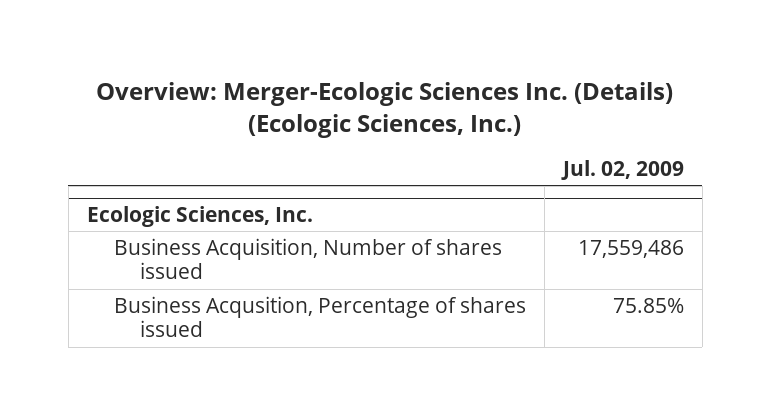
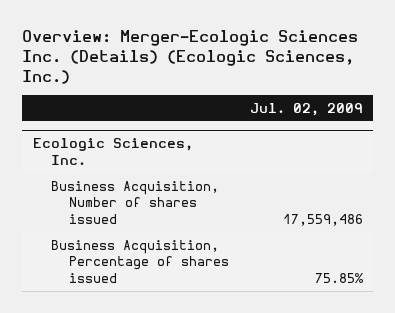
[113,295,526,338] Business Acqusition, Percentage of shares issued -> [51,239,230,283] Business Acquisition, Percentage of shares issued

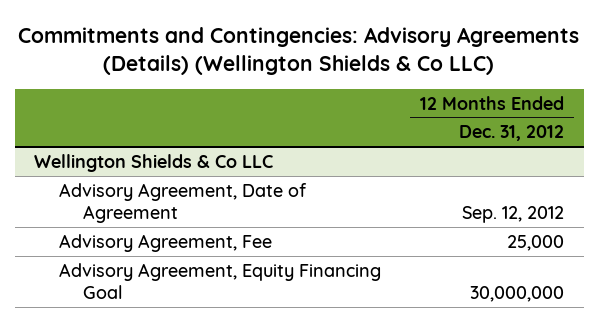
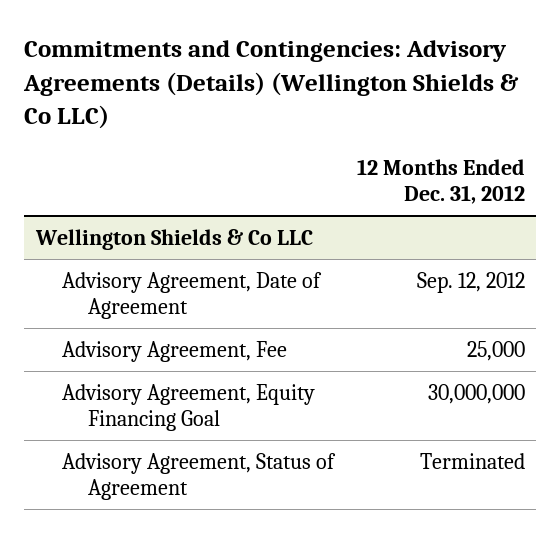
none -> [61,452,336,501] Advisory Agreement, Status of Agreement

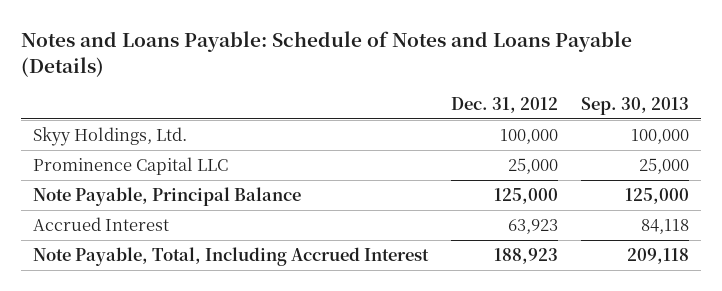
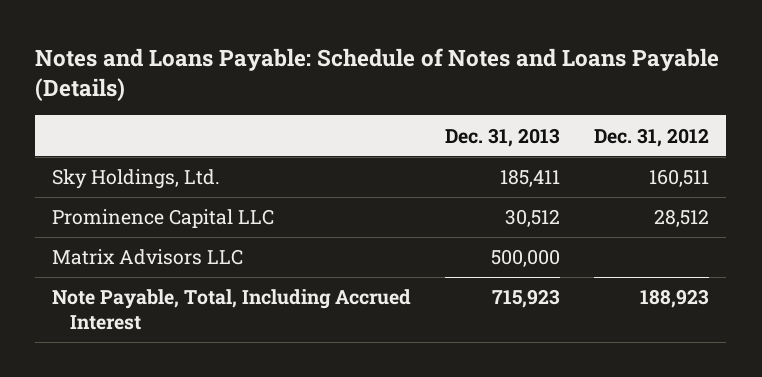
[581,97,690,116] Sep. 30, 2013 -> none
none -> [445,127,561,147] Dec. 31, 2013
[32,186,301,206] Note Payable, Principal Balance -> none
[32,216,169,231] Accrued Interest -> none
[32,126,187,146] Skyy Holdings, Ltd. -> [52,169,221,190] Sky Holdings, Ltd.
[499,128,558,144] 100,000 -> [649,169,710,188] 160,511
[507,157,558,174] 25,000 -> [654,209,710,228] 28,512
none -> [52,249,244,266] Matrix Advisors LLC

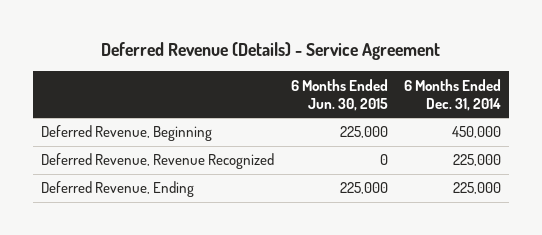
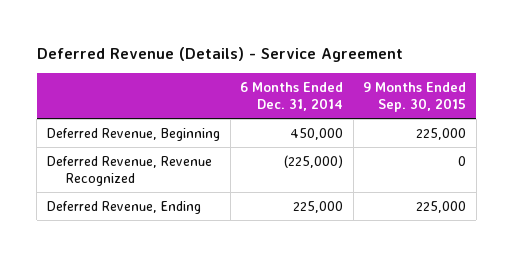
[290,78,388,111] 6 Months Ended Jun. 30, 2015 -> none
none -> [363,81,467,112] 9 Months Ended Sep. 30, 2015
[452,154,501,167] 225,000 -> [284,154,344,168] (225,000)

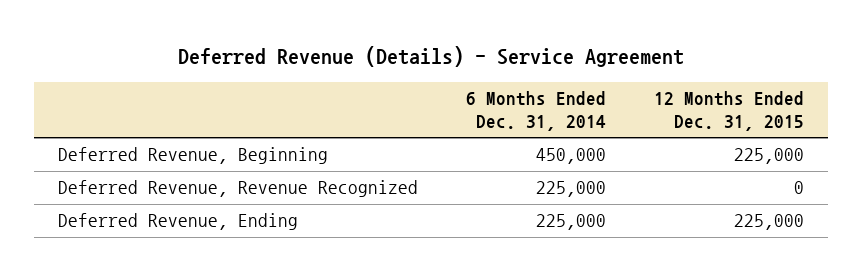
[363,81,467,112] 9 Months Ended Sep. 30, 2015 -> none
none -> [654,91,805,131] 12 Months Ended Dec. 31, 2015
[284,154,344,168] (225,000) -> [536,181,607,198] 225,000

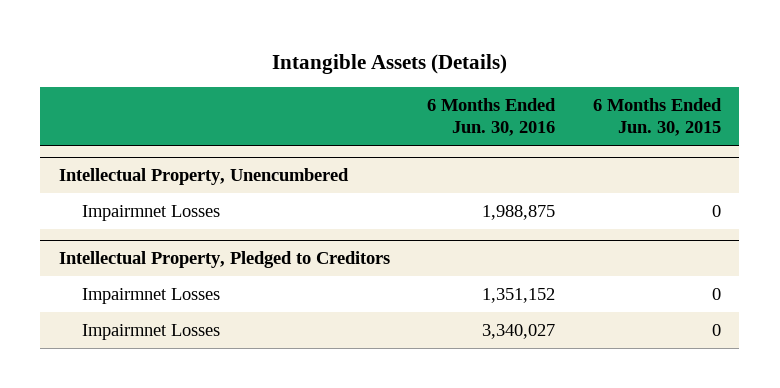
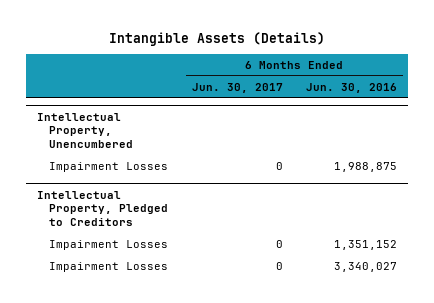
[592,98,722,137] 6 Months Ended Jun. 30, 2015 -> none
none -> [191,82,283,93] Jun. 30, 2017
[81,204,220,221] Impairmnet Losses -> [49,162,169,173] Impairment Losses
[81,287,220,304] Impairmnet Losses -> [49,240,169,251] Impairment Losses
[81,323,220,340] Impairmnet Losses -> [49,262,169,273] Impairment Losses

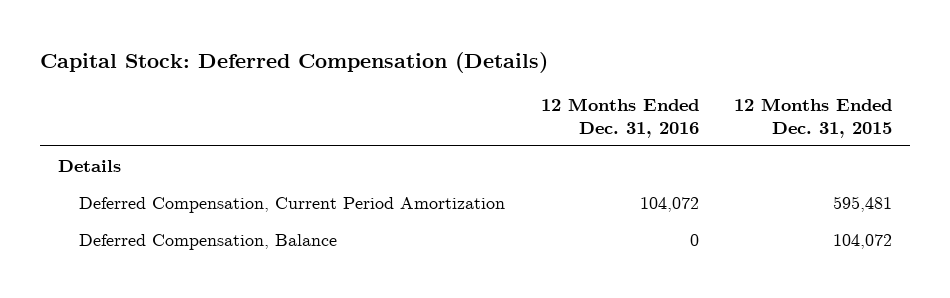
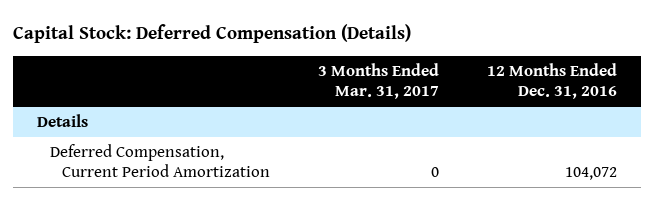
[733,97,892,138] 12 Months Ended Dec. 31, 2015 -> none
none -> [317,63,439,100] 3 Months Ended Mar. 31, 2017
[79,233,338,250] Deferred Compensation, Balance -> none

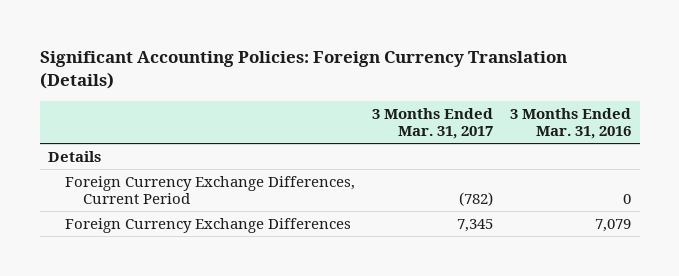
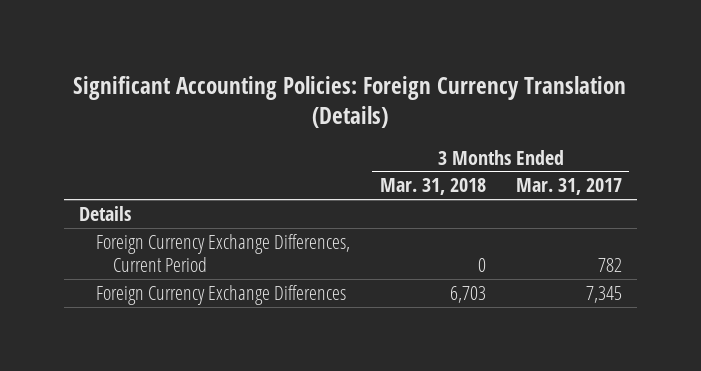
[510,107,632,140] 3 Months Ended Mar. 31, 2016 -> none
none -> [379,178,486,196] Mar. 31, 2018
[459,192,494,207] (782) -> [597,257,622,272] 782

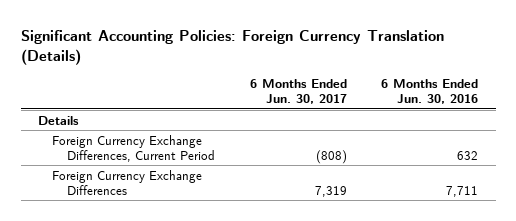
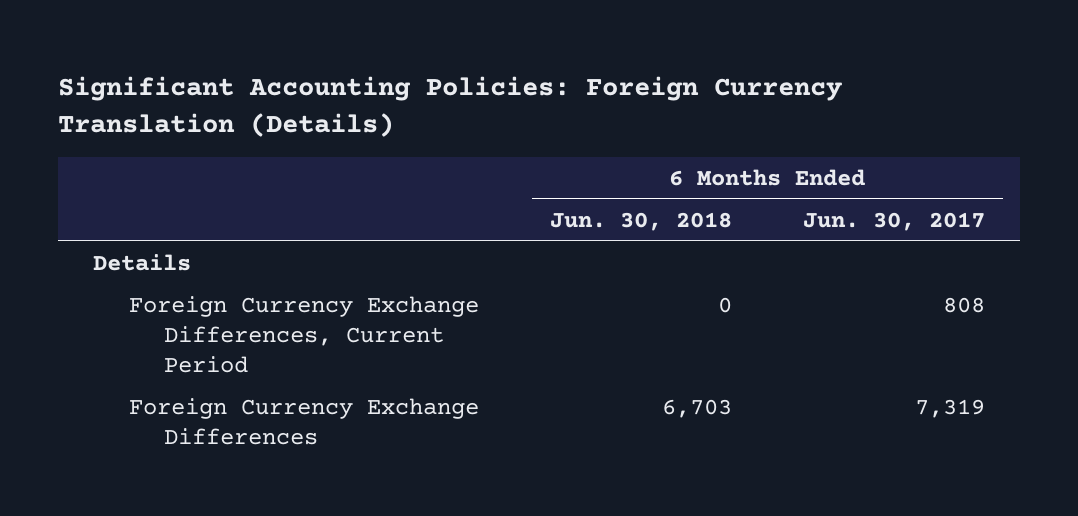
[381,79,479,105] 6 Months Ended Jun. 30, 2016 -> none
none -> [549,211,732,231] Jun. 30, 2018
[315,149,347,164] (808) -> [942,297,985,314] 808

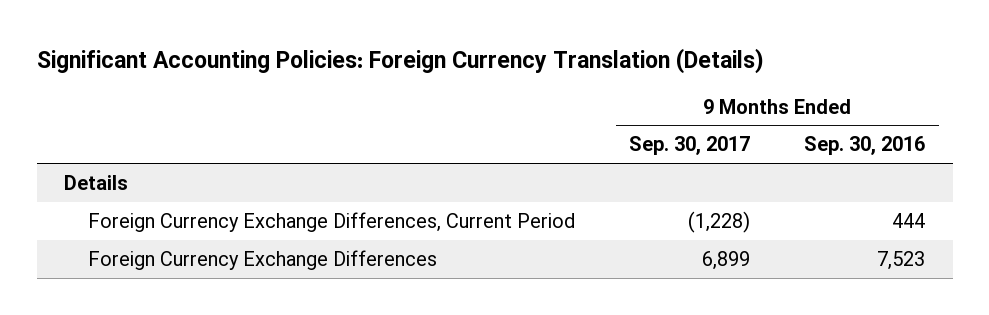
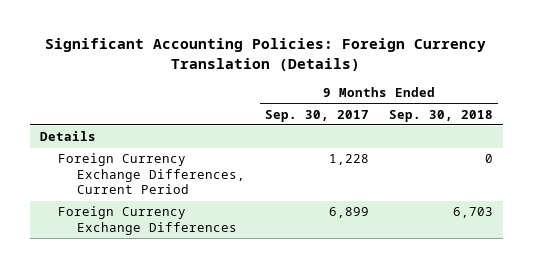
[804,136,926,156] Sep. 30, 2016 -> none
none -> [388,109,493,122] Sep. 30, 2018
[688,210,751,233] (1,228) -> [328,154,369,166] 1,228

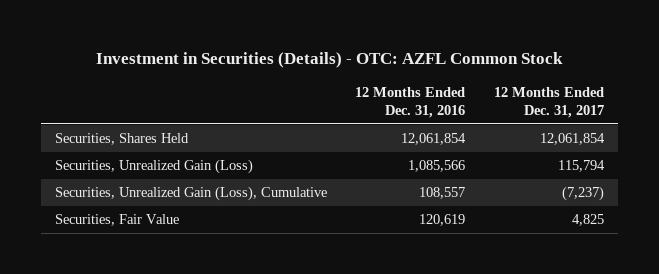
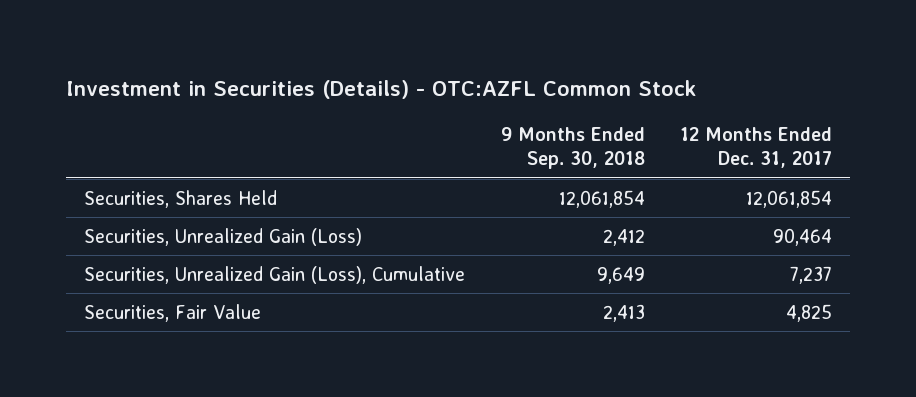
[96,51,564,68] Investment in Securities (Details) - OTC: AZFL Common Stock -> [66,80,697,100] Investment in Securities (Details) - OTC:AZFL Common Stock
[355,86,466,119] 12 Months Ended Dec. 31, 2016 -> none
none -> [500,127,645,170] 9 Months Ended Sep. 30, 2018
[557,160,605,173] 115,794 -> [773,227,833,246] 90,464
[561,186,604,202] (7,237) -> [790,265,833,284] 7,237

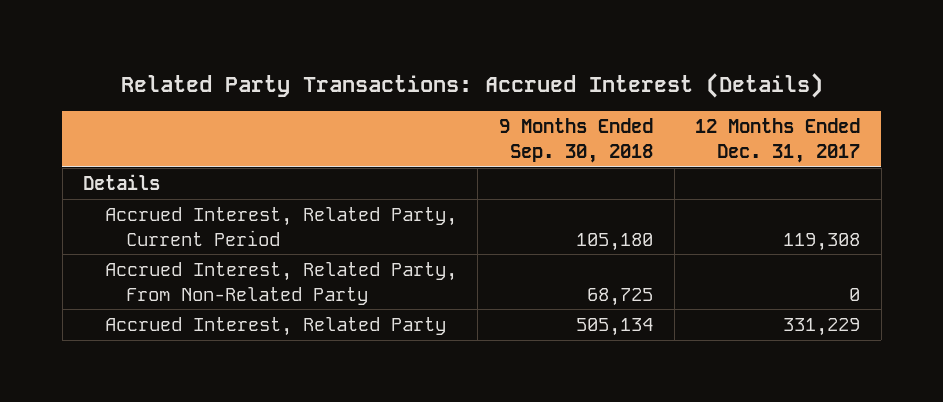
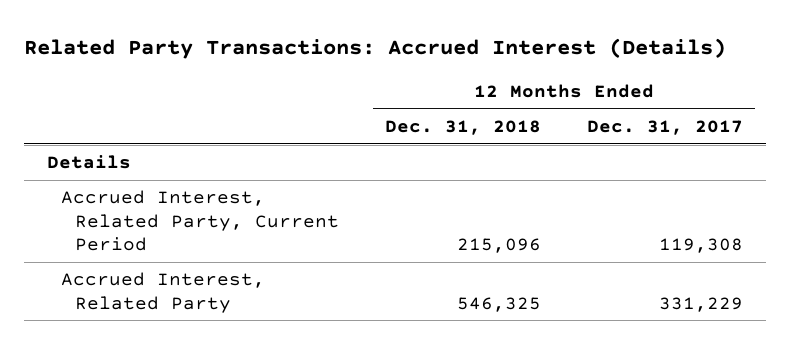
[498,118,653,164] 9 Months Ended Sep. 30, 2018 -> none
none -> [384,119,541,135] Dec. 31, 2018
[104,261,457,305] Accrued Interest, Related Party, From Non-Related Party -> none

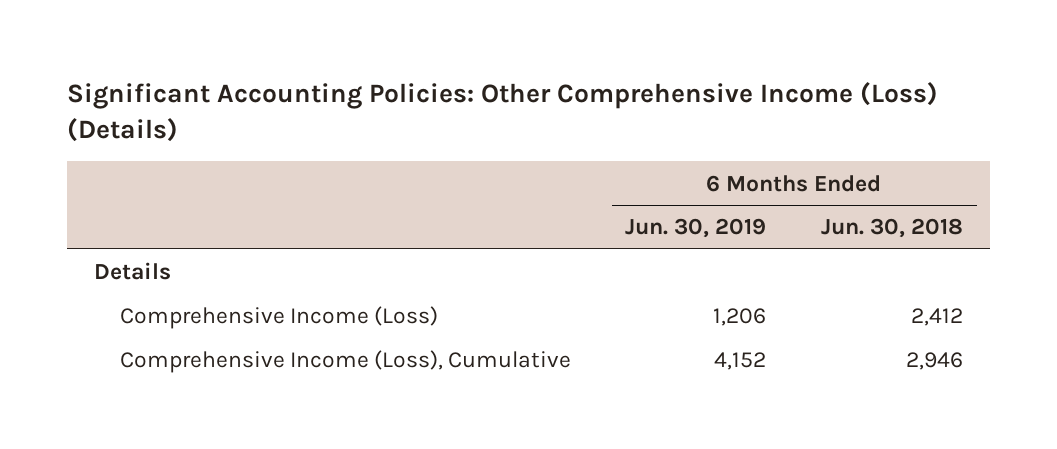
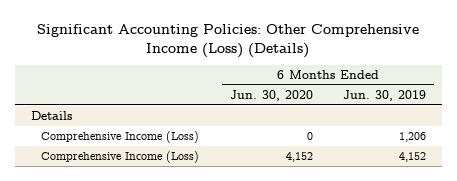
[820,218,963,239] Jun. 30, 2018 -> none
none -> [229,90,313,102] Jun. 30, 2020
[119,350,571,374] Comprehensive Income (Loss), Cumulative -> [41,151,200,164] Comprehensive Income (Loss)

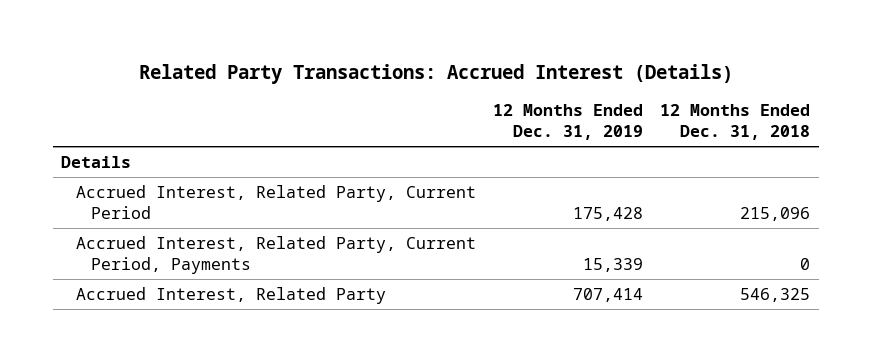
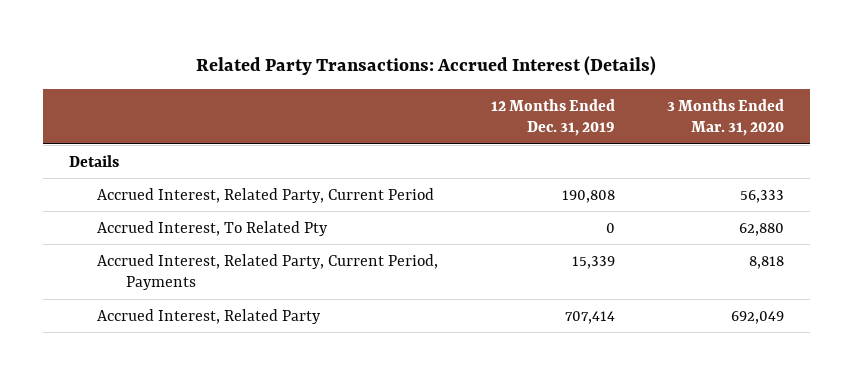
[660,104,811,141] 12 Months Ended Dec. 31, 2018 -> none
none -> [666,98,784,137] 3 Months Ended Mar. 31, 2020
[573,206,644,221] 175,428 -> [561,189,615,203] 190,808
none -> [97,220,329,236] Accrued Interest, To Related Pty

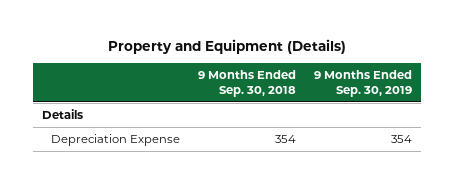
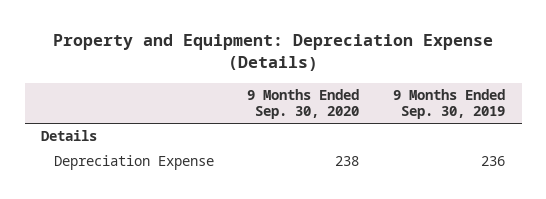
[108,39,347,55] Property and Equipment (Details) -> [53,34,494,72] Property and Equipment: Depreciation Expense (Details)
[198,69,297,98] 9 Months Ended Sep. 30, 2018 -> none
none -> [247,89,360,120] 9 Months Ended Sep. 30, 2020
[391,134,413,143] 354 -> [480,156,505,167] 236

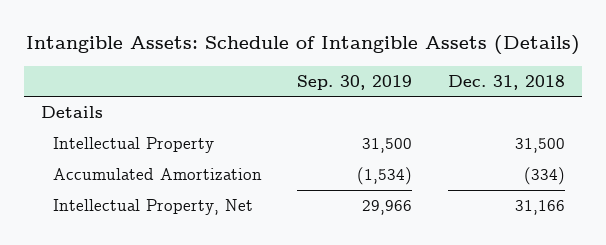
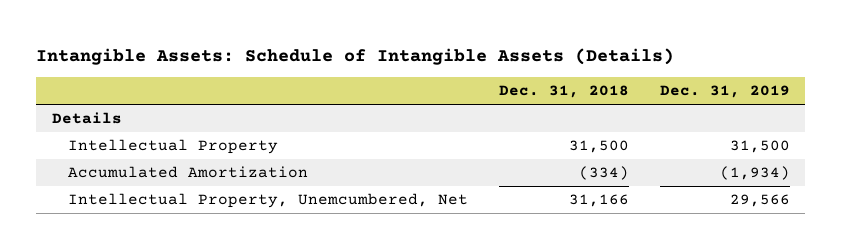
[297,74,413,90] Sep. 30, 2019 -> none
none -> [660,85,791,99] Dec. 31, 2019
[52,199,253,216] Intellectual Property, Net -> [68,193,469,209] Intellectual Property, Unemcumbered, Net

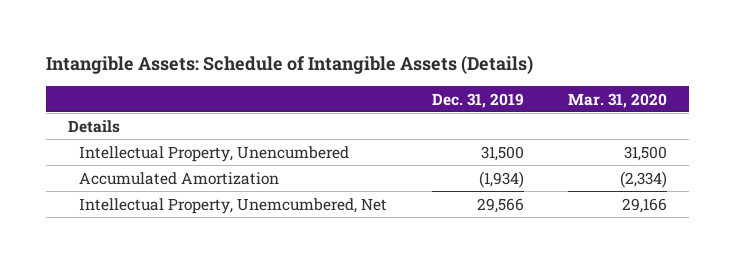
[499,85,630,99] Dec. 31, 2018 -> none
none -> [568,92,668,108] Mar. 31, 2020
[68,139,279,155] Intellectual Property -> [79,145,350,162] Intellectual Property, Unencumbered

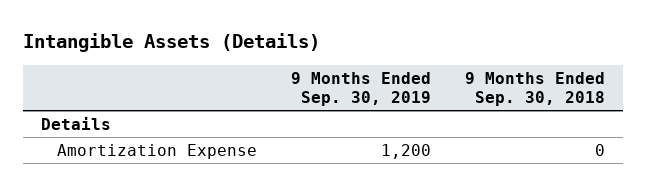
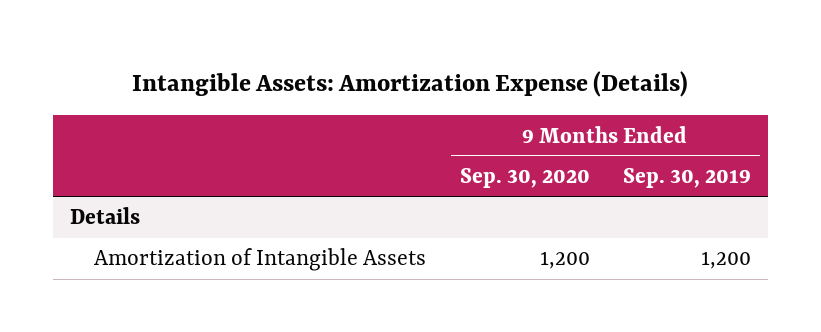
[23,33,321,53] Intangible Assets (Details) -> [132,70,689,97] Intangible Assets: Amortization Expense (Details)
[465,71,606,107] 9 Months Ended Sep. 30, 2018 -> none
none -> [459,168,590,189] Sep. 30, 2020
[56,143,257,159] Amortization Expense -> [94,248,427,272] Amortization of Intangible Assets

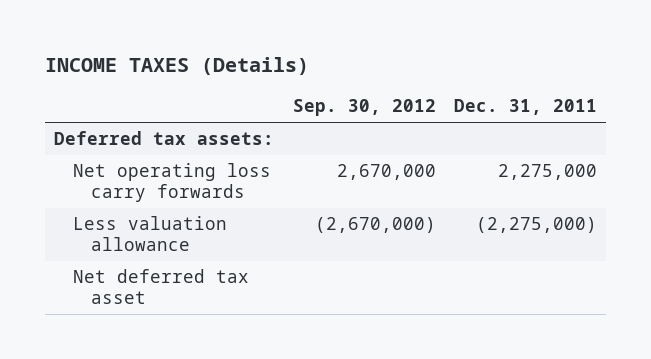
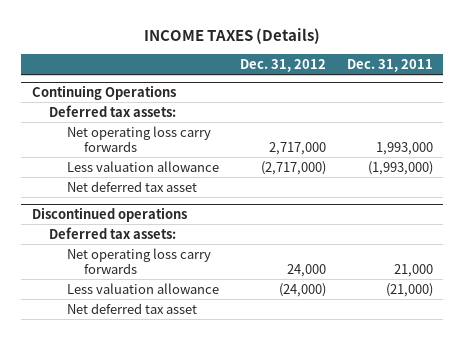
[292,99,436,117] Sep. 30, 2012 -> none
none -> [239,59,326,73] Dec. 31, 2012
none -> [31,85,176,101] Continuing Operations
[497,164,597,181] 2,275,000 -> [375,141,433,155] 1,993,000
[475,217,597,234] (2,275,000) -> [367,160,433,175] (1,993,000)
none -> [31,207,187,223] Discontinued operations
none -> [49,226,177,239] Deferred tax assets:
none -> [66,247,211,274] Net operating loss carry forwards
none -> [66,282,219,294] Less valuation allowance
none -> [66,302,197,314] Net deferred tax asset

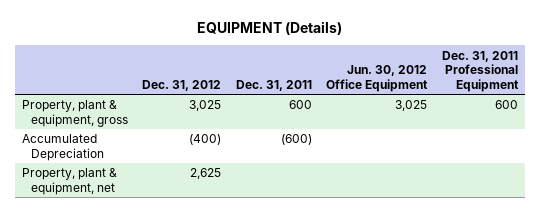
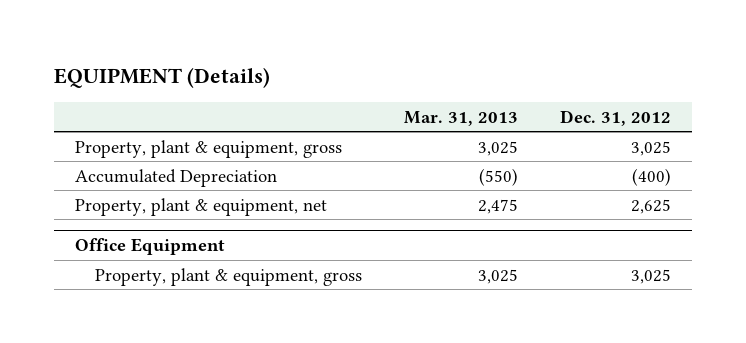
[235,79,312,91] Dec. 31, 2011 -> none
[326,65,429,92] Jun. 30, 2012 Office Equipment -> none
[441,50,519,92] Dec. 31, 2011 Professional Equipment -> none
none -> [403,110,518,126] Mar. 31, 2013
none -> [75,238,226,256] Office Equipment
none -> [94,267,362,286] Property, plant & equipment, gross

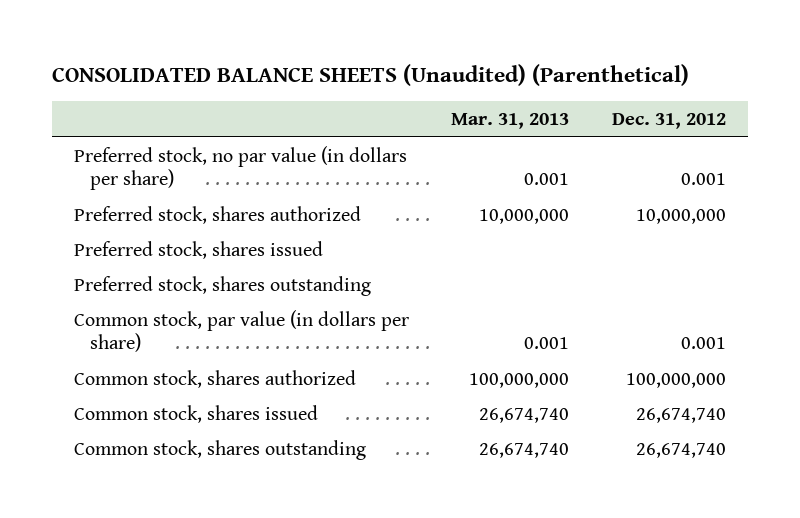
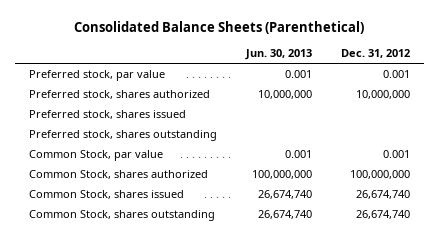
[52,64,690,87] CONSOLIDATED BALANCE SHEETS (Unaudited) (Parenthetical) -> [74,20,365,34] Consolidated Balance Sheets (Parenthetical)
[451,113,570,130] Mar. 31, 2013 -> none
none -> [244,49,312,61] Jun. 30, 2013
[73,145,407,191] Preferred stock, no par value (in dollars per share) -> none
none -> [29,69,166,81] Preferred stock, par value
[73,309,409,353] Common stock, par value (in dollars per share) -> [29,149,164,161] Common Stock, par value
[73,369,356,388] Common stock, shares authorized -> [29,169,209,179] Common Stock, shares authorized
[73,404,318,423] Common stock, shares issued -> [29,189,185,199] Common Stock, shares issued
[73,439,366,460] Common stock, shares outstanding -> [29,209,216,221] Common Stock, shares outstanding

